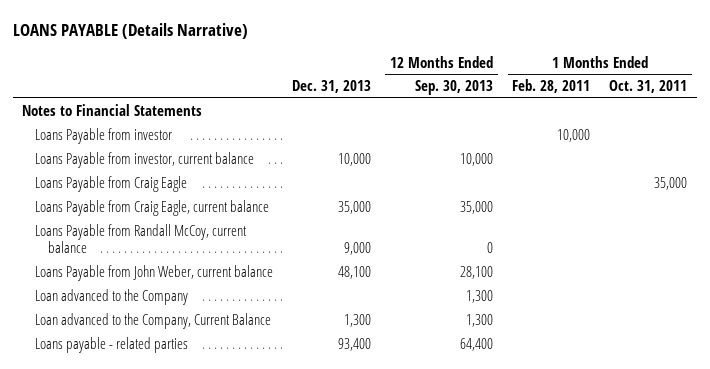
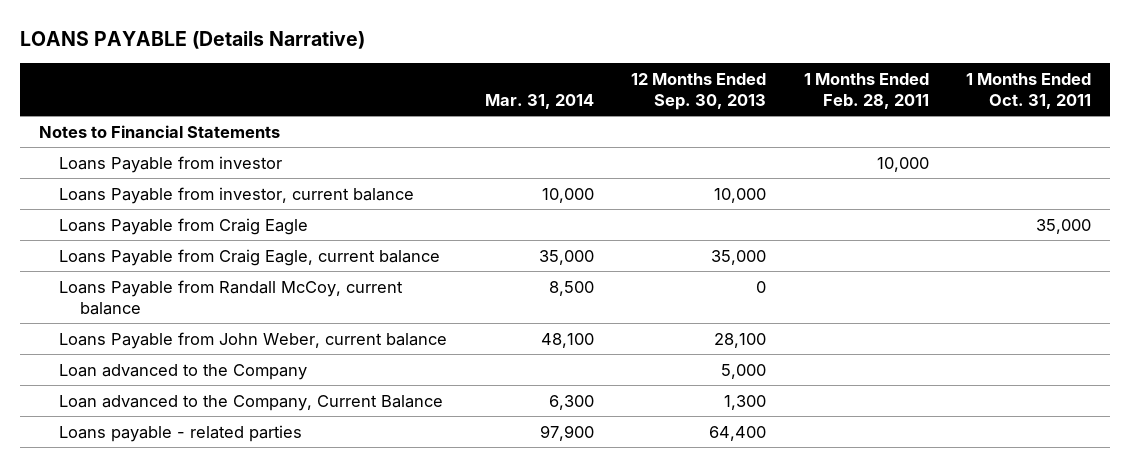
[292,80,372,94] Dec. 31, 2013 -> none
none -> [484,93,594,109] Mar. 31, 2014
[466,290,494,304] 1,300 -> [721,363,767,379] 5,000

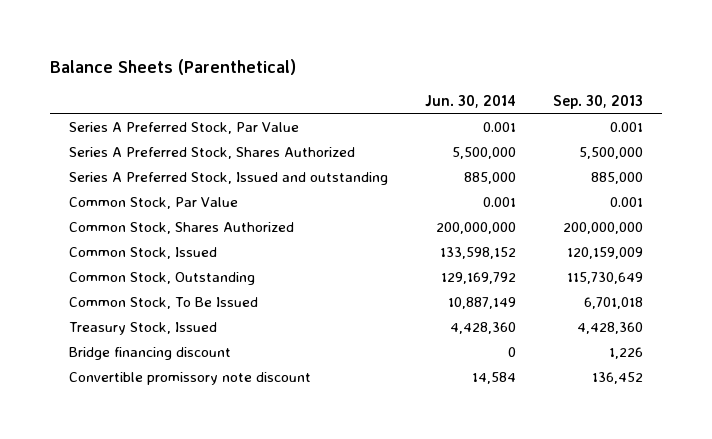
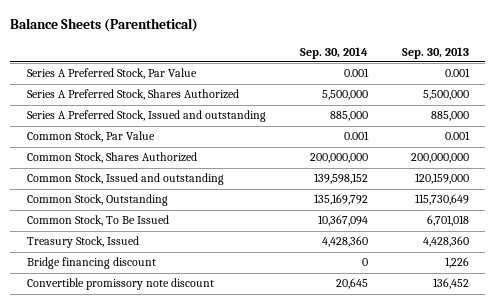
[424,95,516,109] Jun. 30, 2014 -> none
none -> [299,46,368,59] Sep. 30, 2014
[68,246,217,259] Common Stock, Issued -> [27,173,225,186] Common Stock, Issued and outstanding
[567,246,644,259] 120,159,009 -> [414,173,469,185] 120,159,000

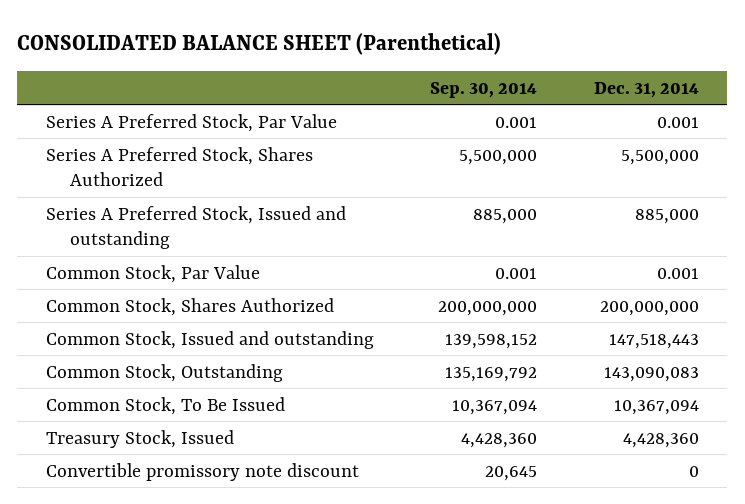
[10,18,199,33] Balance Sheets (Parenthetical) -> [17,32,502,55] CONSOLIDATED BALANCE SHEET (Parenthetical)
[401,46,469,59] Sep. 30, 2013 -> none
none -> [594,81,700,98] Dec. 31, 2014
[27,257,157,270] Bridge financing discount -> none

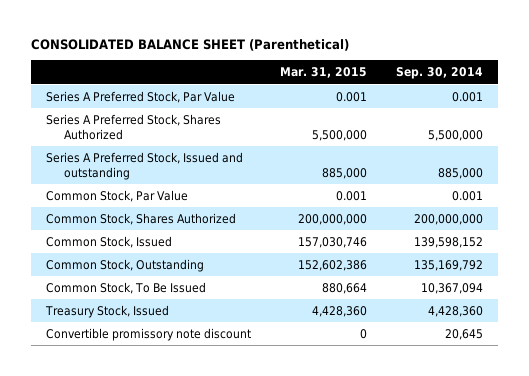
[594,81,700,98] Dec. 31, 2014 -> none
none -> [279,67,367,79] Mar. 31, 2015
[45,330,374,349] Common Stock, Issued and outstanding -> [45,235,172,248] Common Stock, Issued

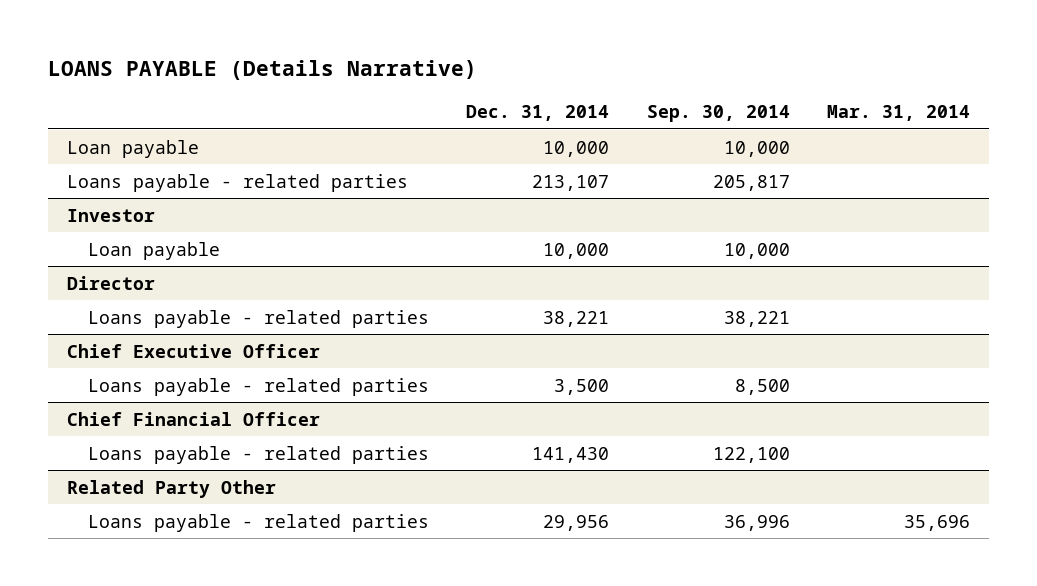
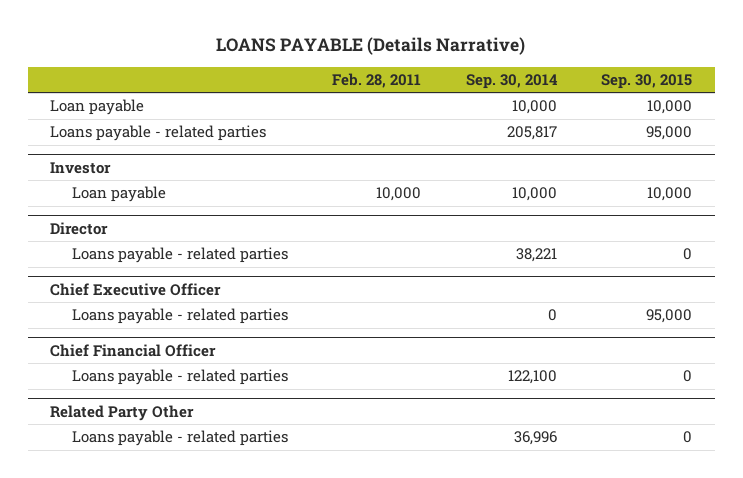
[466,105,610,122] Dec. 31, 2014 -> none
[827,105,971,122] Mar. 31, 2014 -> none
none -> [332,72,422,88] Feb. 28, 2011
none -> [601,73,693,89] Sep. 30, 2015
[734,378,790,395] 8,500 -> [547,309,557,322] 0

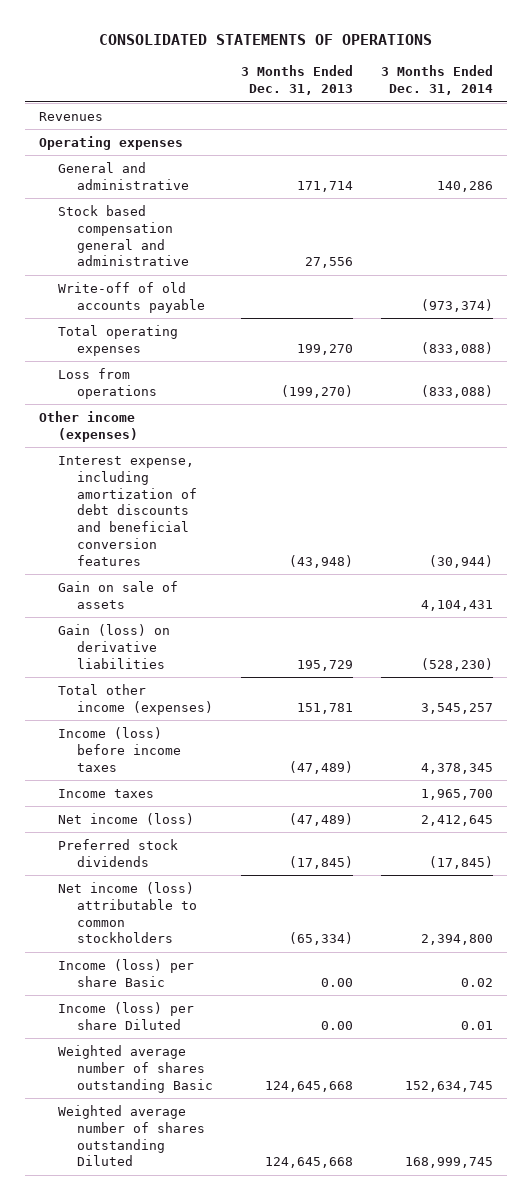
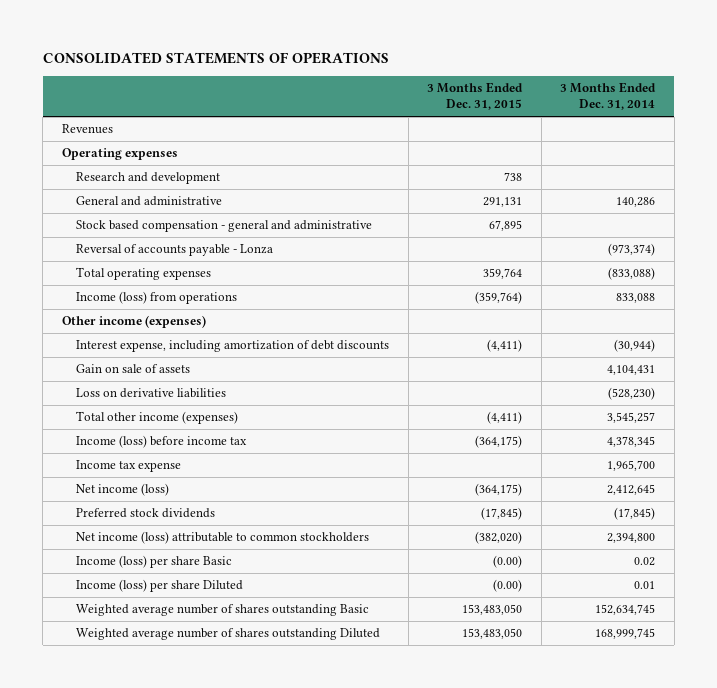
[241,65,354,96] 3 Months Ended Dec. 31, 2013 -> none
none -> [427,81,524,111] 3 Months Ended Dec. 31, 2015
none -> [76,172,221,185] Research and development
[58,204,190,267] Stock based compensation general and administrative -> [76,220,373,233] Stock based compensation - general and administrative
[58,281,206,313] Write-off of old accounts payable -> [76,244,274,257] Reversal of accounts payable - Lonza
[58,367,158,399] Loss from operations -> [76,291,238,305] Income (loss) from operations
[421,384,494,398] (833,088) -> [616,293,656,304] 833,088
[58,455,198,566] Interest expense, including amortization of debt discounts and beneficial conversion features -> [76,340,390,353] Interest expense, including amortization of debt discounts
[58,623,171,669] Gain (loss) on derivative liabilities -> [76,388,227,399] Loss on derivative liabilities
[58,726,182,772] Income (loss) before income taxes -> [76,435,248,449] Income (loss) before income tax
[58,788,155,798] Income taxes -> [76,460,182,473] Income tax expense

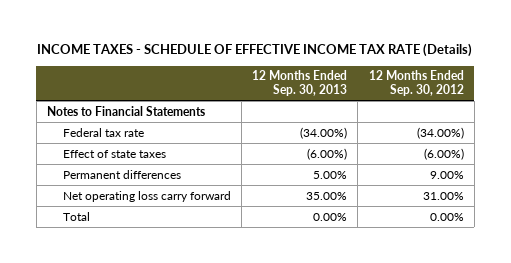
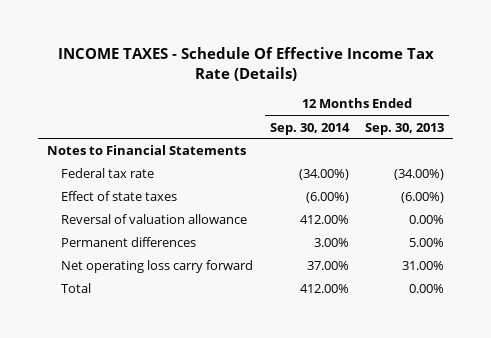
[37,43,473,58] INCOME TAXES - SCHEDULE OF EFFECTIVE INCOME TAX RATE (Details) -> [57,46,434,82] INCOME TAXES - Schedule Of Effective Income Tax Rate (Details)
[368,70,464,96] 12 Months Ended Sep. 30, 2012 -> none
none -> [269,122,350,135] Sep. 30, 2014
none -> [60,214,247,225] Reversal of valuation allowance
[306,191,348,200] 35.00% -> [402,261,445,271] 31.00%

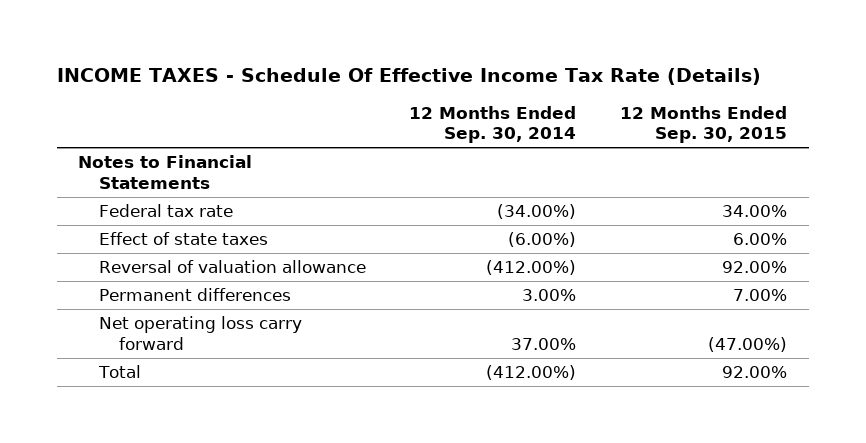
[365,122,445,135] Sep. 30, 2013 -> none
none -> [620,105,788,144] 12 Months Ended Sep. 30, 2015
[299,215,349,225] 412.00% -> [486,260,577,276] (412.00%)
[299,284,349,294] 412.00% -> [486,365,577,381] (412.00%)

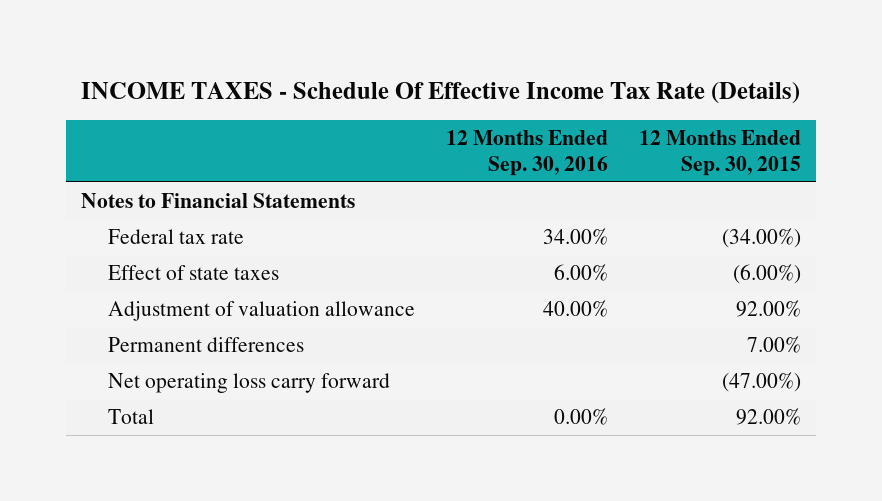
[409,105,577,144] 12 Months Ended Sep. 30, 2014 -> none
none -> [445,130,608,177] 12 Months Ended Sep. 30, 2016
[722,205,788,218] 34.00% -> [721,227,801,248] (34.00%)
[733,233,788,246] 6.00% -> [732,263,801,284] (6.00%)
[98,260,366,274] Reversal of valuation allowance -> [107,300,415,321] Adjustment of valuation allowance

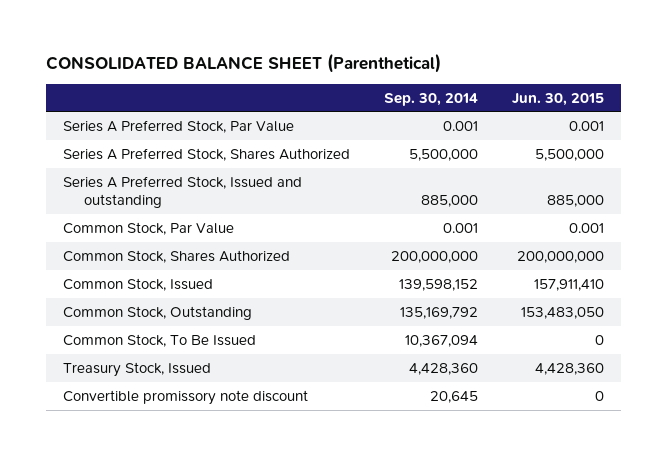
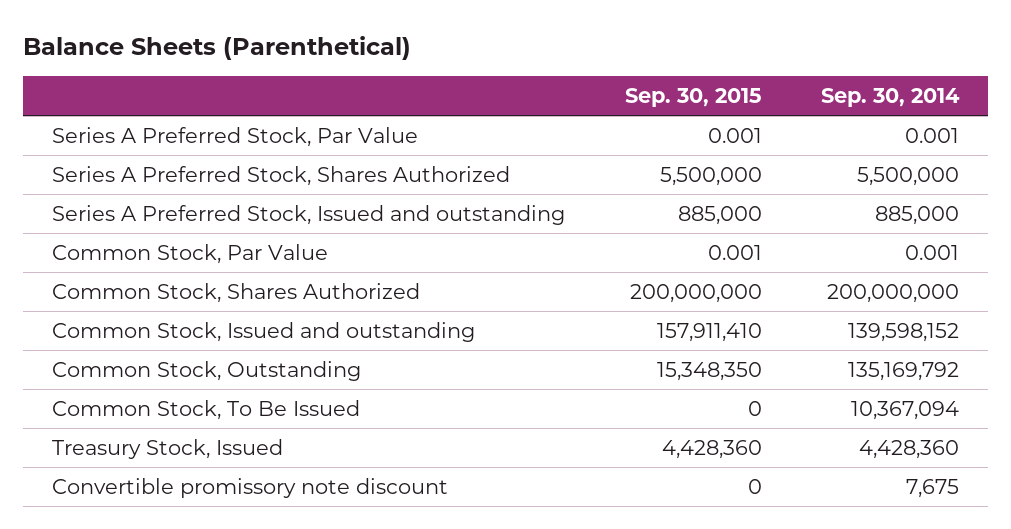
[45,52,441,73] CONSOLIDATED BALANCE SHEET (Parenthetical) -> [22,36,411,61] Balance Sheets (Parenthetical)
[512,92,605,106] Jun. 30, 2015 -> none
none -> [624,88,762,108] Sep. 30, 2015
[62,277,213,291] Common Stock, Issued -> [52,321,476,342] Common Stock, Issued and outstanding
[429,390,478,403] 20,645 -> [905,478,959,498] 7,675

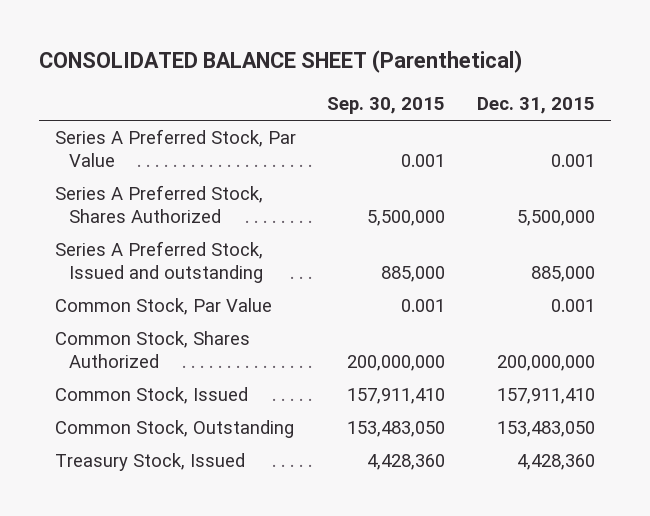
[22,36,411,61] Balance Sheets (Parenthetical) -> [39,50,523,74] CONSOLIDATED BALANCE SHEET (Parenthetical)
[820,88,960,108] Sep. 30, 2014 -> none
none -> [476,97,595,115] Dec. 31, 2015
[52,399,361,420] Common Stock, To Be Issued -> none
[52,321,476,342] Common Stock, Issued and outstanding -> [55,387,249,405] Common Stock, Issued
[656,361,762,381] 15,348,350 -> [347,421,446,438] 153,483,050
[52,477,449,498] Convertible promissory note discount -> none

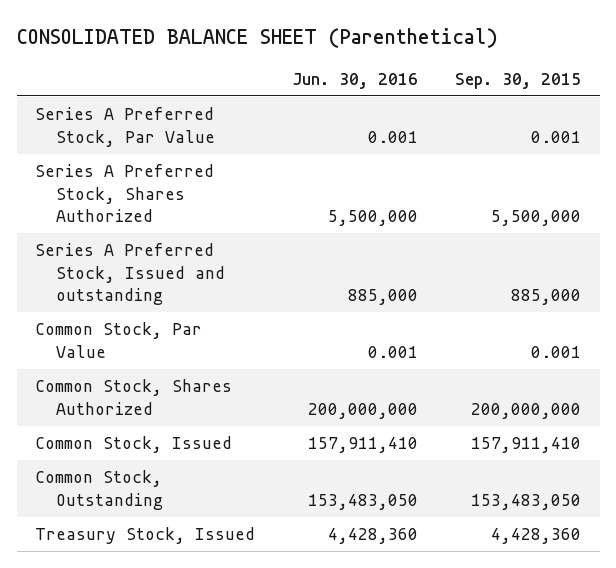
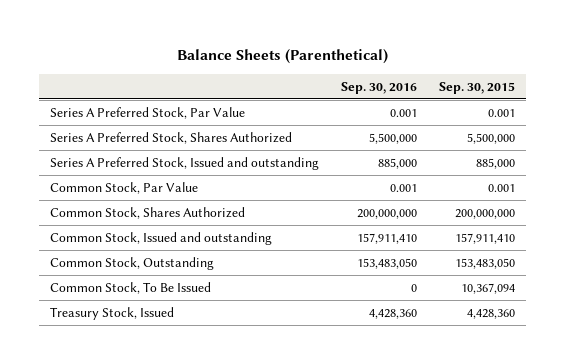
[16,28,498,49] CONSOLIDATED BALANCE SHEET (Parenthetical) -> [176,49,388,65] Balance Sheets (Parenthetical)
[292,72,419,89] Jun. 30, 2016 -> none
none -> [341,81,418,94] Sep. 30, 2016
[35,436,233,454] Common Stock, Issued -> [50,231,273,245] Common Stock, Issued and outstanding
none -> [50,281,212,294] Common Stock, To Be Issued

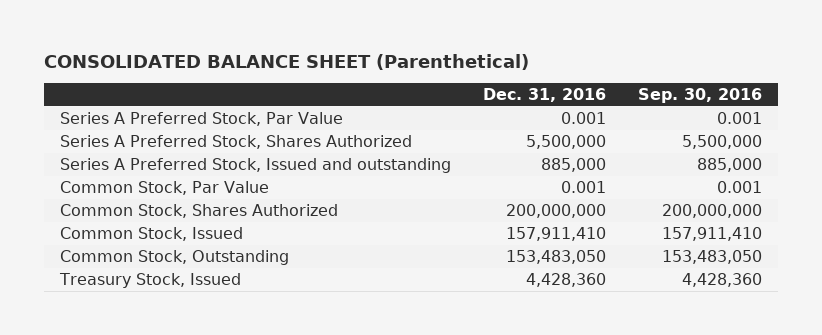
[176,49,388,65] Balance Sheets (Parenthetical) -> [44,53,530,70] CONSOLIDATED BALANCE SHEET (Parenthetical)
[438,81,515,94] Sep. 30, 2015 -> none
none -> [483,88,607,103] Dec. 31, 2016
[50,231,273,245] Common Stock, Issued and outstanding -> [60,226,244,241] Common Stock, Issued
[50,281,212,294] Common Stock, To Be Issued -> none

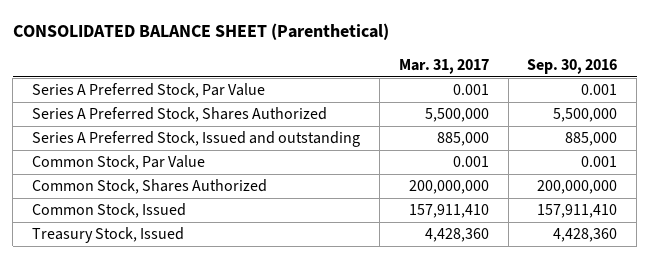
[483,88,607,103] Dec. 31, 2016 -> none
none -> [398,59,489,75] Mar. 31, 2017
[60,249,290,265] Common Stock, Outstanding -> none

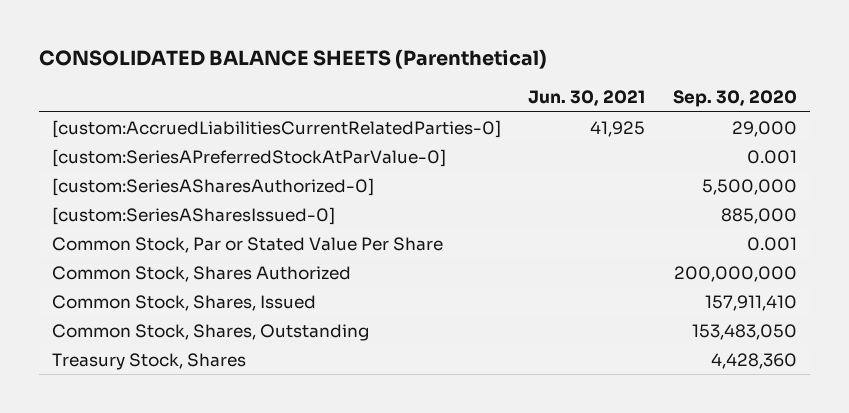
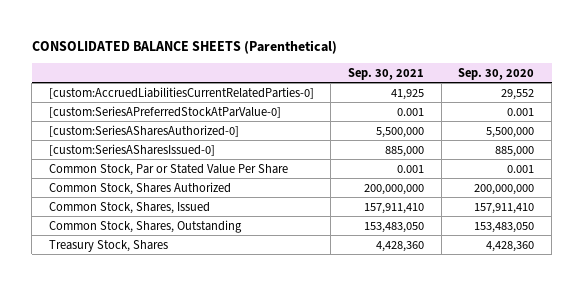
[528,90,646,107] Jun. 30, 2021 -> none
none -> [348,67,425,80] Sep. 30, 2021
[731,120,797,137] 29,000 -> [501,88,535,100] 29,552

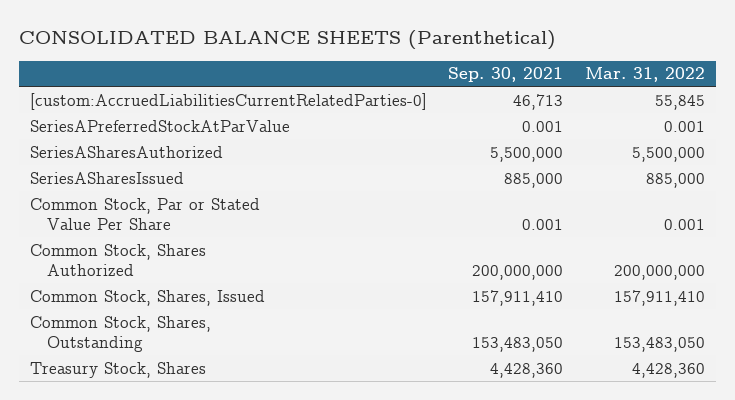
[458,67,535,80] Sep. 30, 2020 -> none
none -> [585,67,706,83] Mar. 31, 2022
[391,88,425,100] 41,925 -> [513,93,564,110] 46,713
[48,105,281,118] [custom:SeriesAPreferredStockAtParValue-0] -> [29,119,290,132] SeriesAPreferredStockAtParValue
[48,124,239,137] [custom:SeriesASharesAuthorized-0] -> [29,145,223,158] SeriesASharesAuthorized
[48,143,215,156] [custom:SeriesASharesIssued-0] -> [29,171,184,184] SeriesASharesIssued

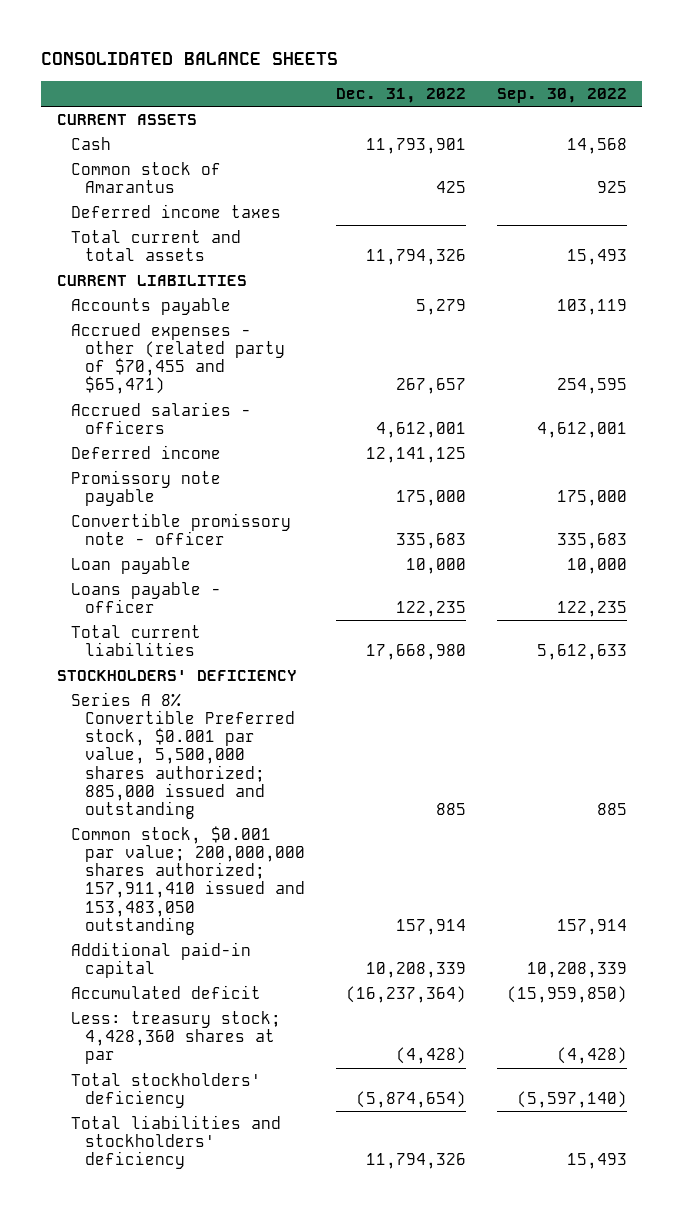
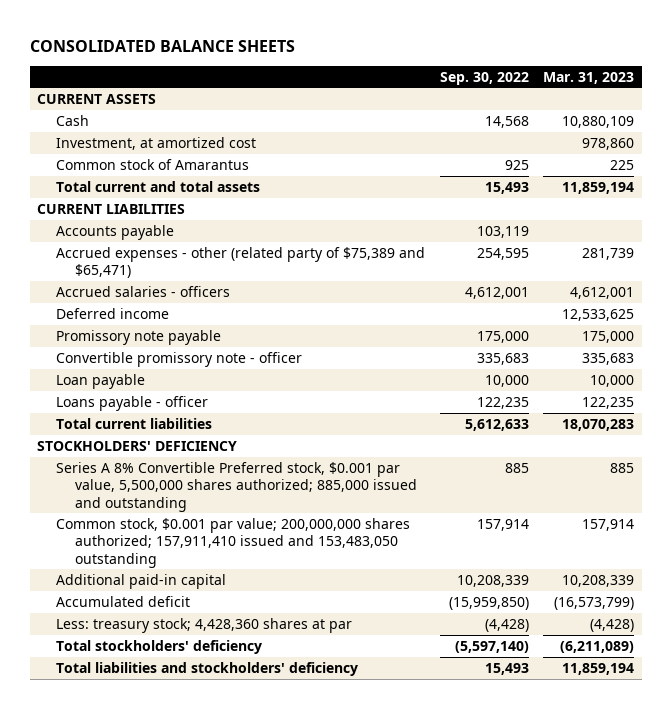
[335,87,466,103] Dec. 31, 2022 -> none
none -> [543,71,635,84] Mar. 31, 2023
none -> [55,136,256,150] Investment, at amortized cost
[70,204,281,219] Deferred income taxes -> none
[70,323,285,395] Accrued expenses - other (related party of $70,455 and $65,471) -> [55,246,425,279] Accrued expenses - other (related party of $75,389 and $65,471)

